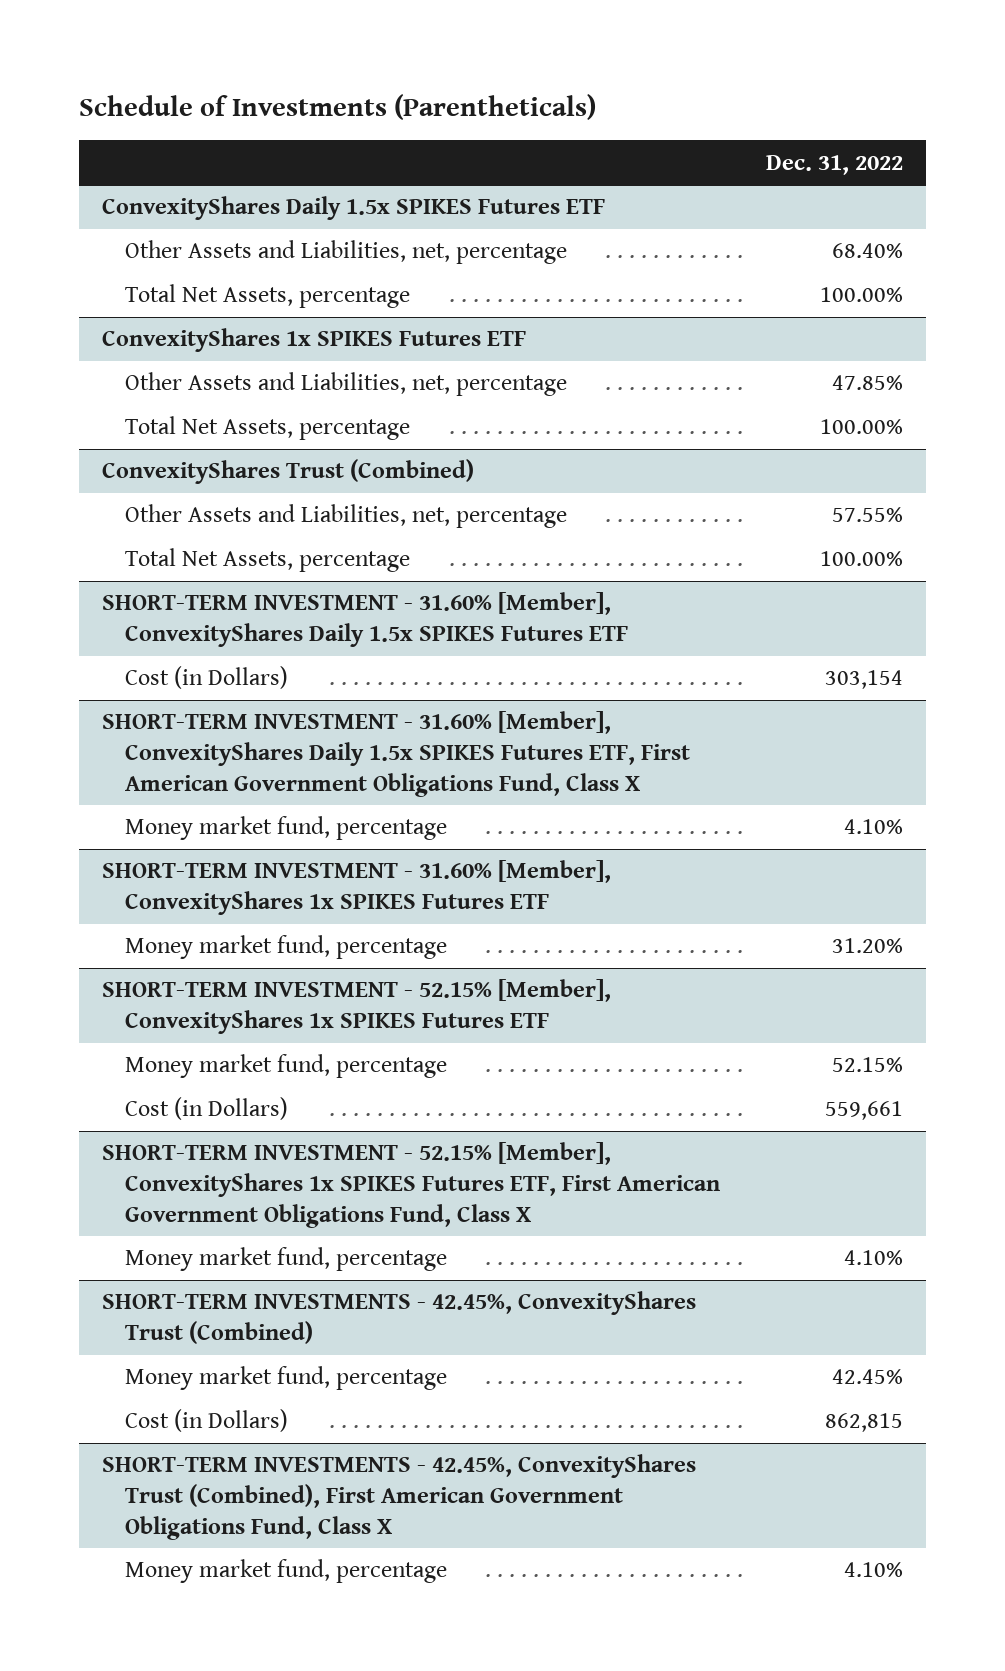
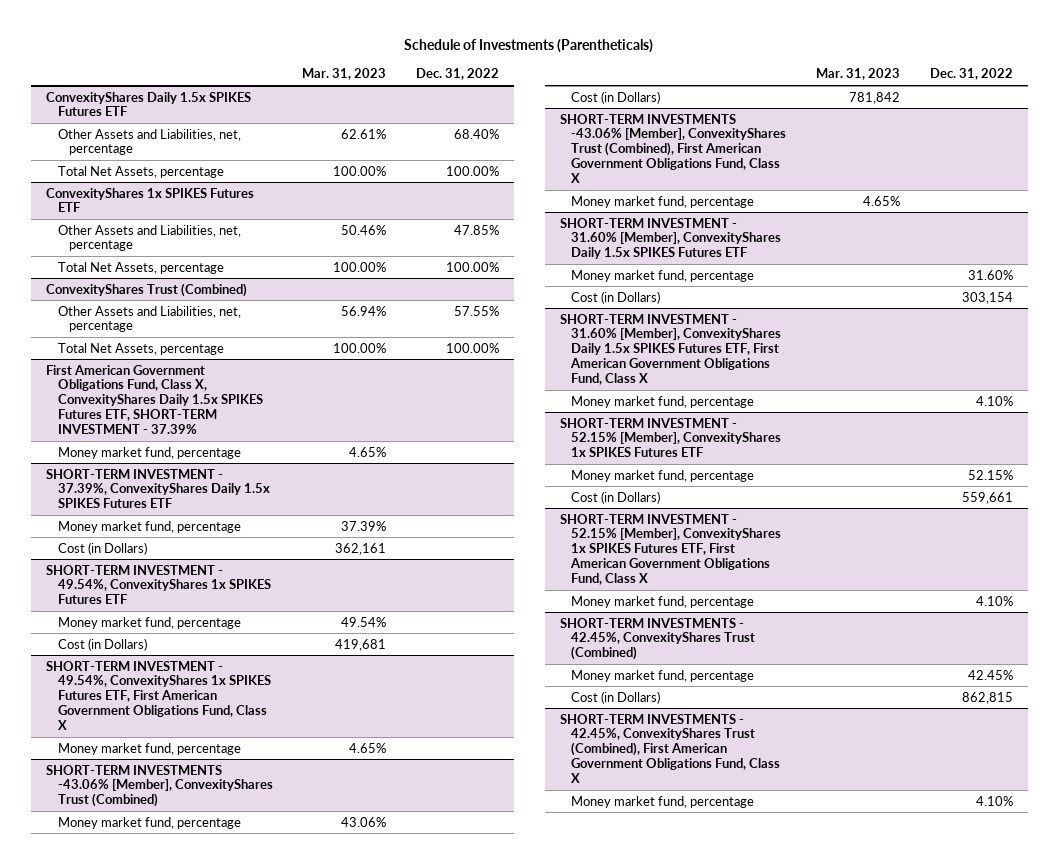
none -> [302,68,387,81] Mar. 31, 2023
none -> [45,364,263,434] First American Government Obligations Fund, Class X, ConvexityShares Daily 1.5x SPIKES Futures ETF, SHORT-TERM INVESTMENT - 37.39%
none -> [57,446,241,459] Money market fund, percentage
none -> [45,468,270,509] SHORT-TERM INVESTMENT - 37.39%, ConvexityShares Daily 1.5x SPIKES Futures ETF
none -> [57,520,241,533] Money market fund, percentage
none -> [57,541,147,555] Cost (in Dollars)
none -> [45,564,271,605] SHORT-TERM INVESTMENT - 49.54%, ConvexityShares 1x SPIKES Futures ETF
none -> [57,616,241,629] Money market fund, percentage
none -> [57,637,147,651] Cost (in Dollars)
none -> [45,660,271,730] SHORT-TERM INVESTMENT - 49.54%, ConvexityShares 1x SPIKES Futures ETF, First American Government Obligations Fund, Class X
none -> [57,742,241,755] Money market fund, percentage
none -> [45,764,273,808] SHORT-TERM INVESTMENTS -43.06% [Member], ConvexityShares Trust (Combined)
none -> [57,816,241,829] Money market fund, percentage
none -> [571,90,661,104] Cost (in Dollars)
none -> [559,113,787,183] SHORT-TERM INVESTMENTS -43.06% [Member], ConvexityShares Trust (Combined), First American Government Obligations Fund, Class X
none -> [571,195,755,208] Money market fund, percentage
none -> [571,269,755,282] Money market fund, percentage
[102,860,612,916] SHORT-TERM INVESTMENT - 31.60% [Member], ConvexityShares 1x SPIKES Futures ETF -> none
[125,935,448,960] Money market fund, percentage -> none

